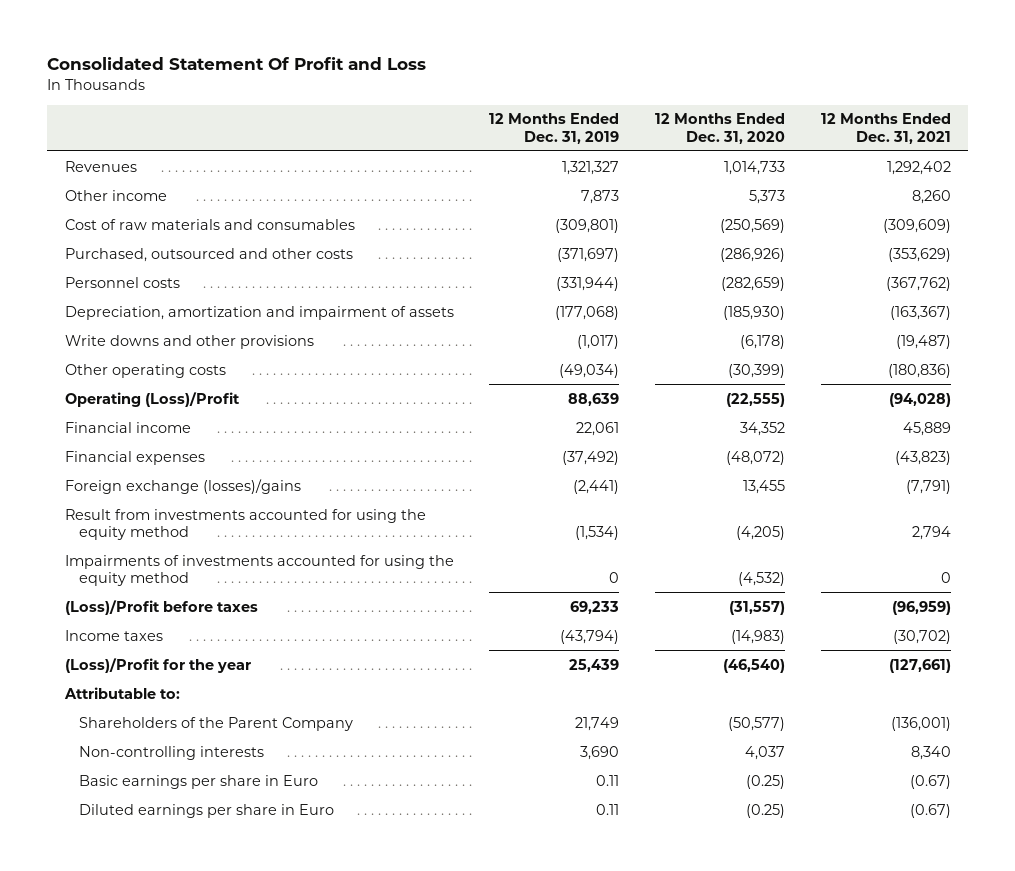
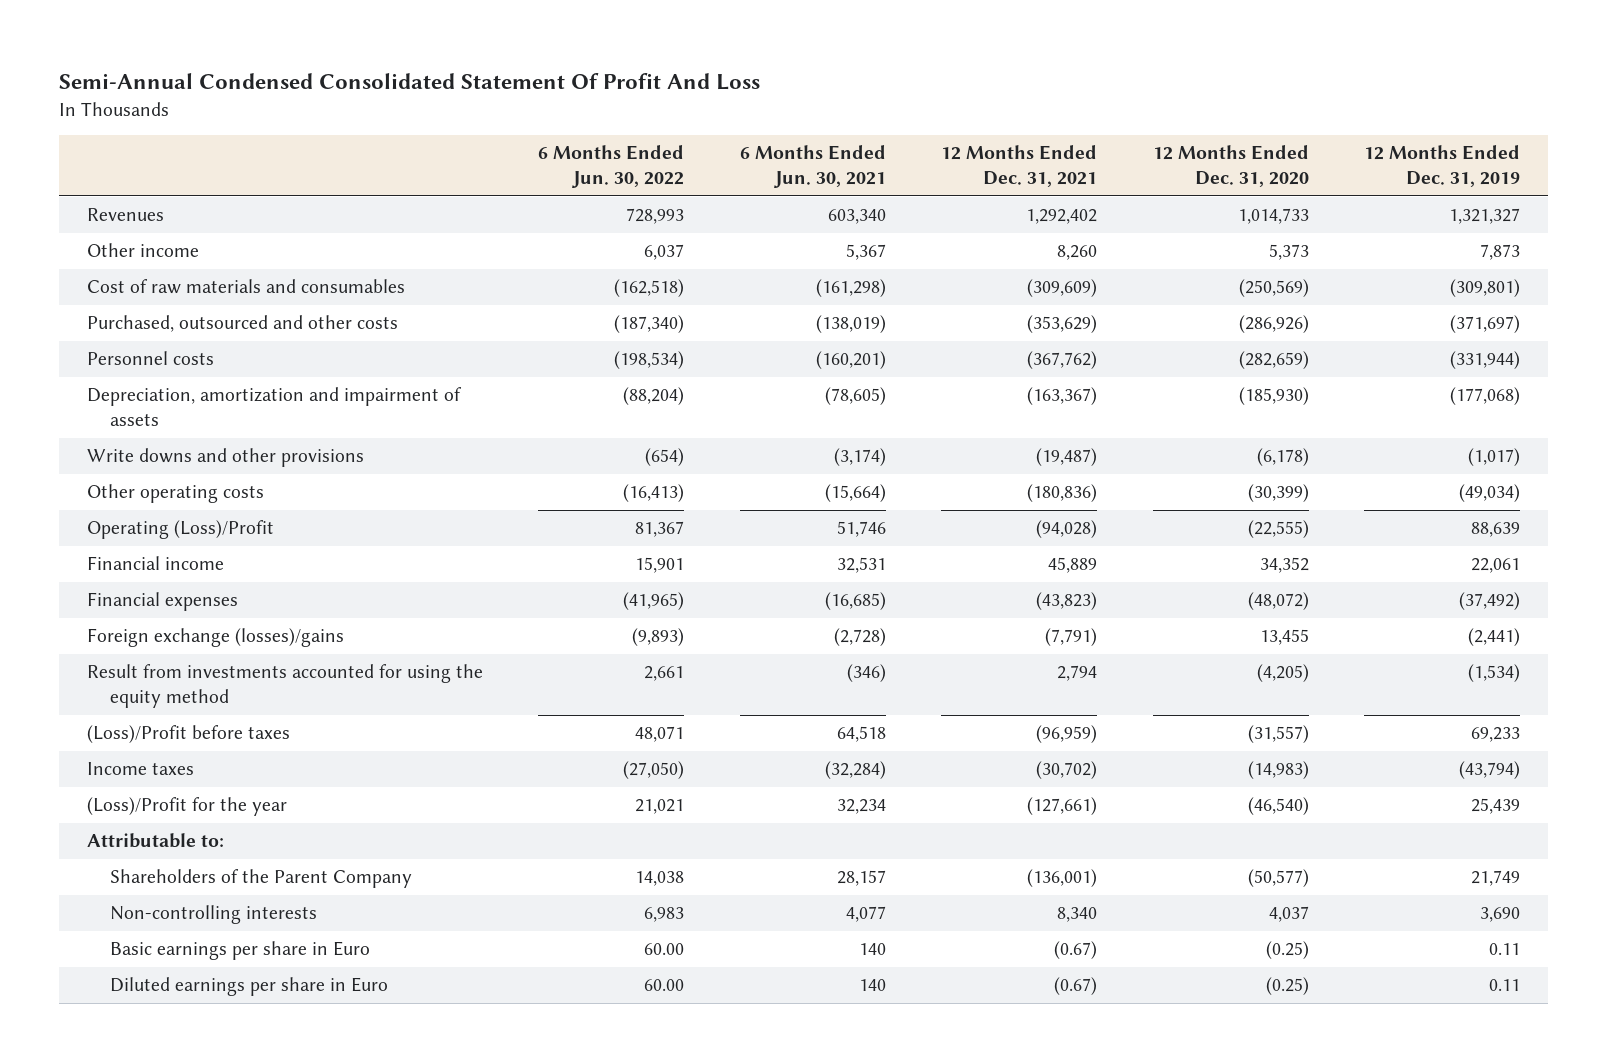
[47,56,427,70] Consolidated Statement Of Profit and Loss -> [59,73,761,91] Semi-Annual Condensed Consolidated Statement Of Profit And Loss
none -> [538,145,685,189] 6 Months Ended Jun. 30, 2022
none -> [739,145,886,189] 6 Months Ended Jun. 30, 2021
[64,554,454,587] Impairments of investments accounted for using the equity method -> none

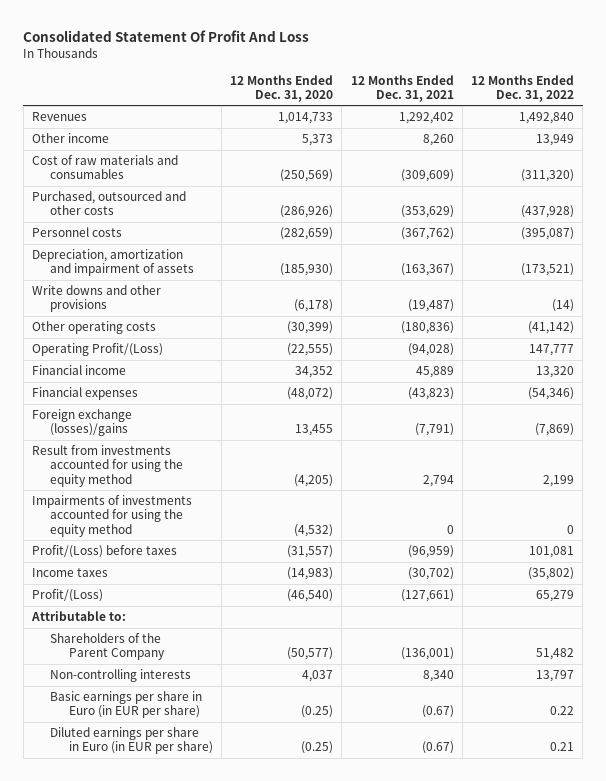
[59,73,761,91] Semi-Annual Condensed Consolidated Statement Of Profit And Loss -> [23,29,310,42] Consolidated Statement Of Profit And Loss
[538,145,685,189] 6 Months Ended Jun. 30, 2022 -> none
[739,145,886,189] 6 Months Ended Jun. 30, 2021 -> none
[1364,145,1521,188] 12 Months Ended Dec. 31, 2019 -> none
none -> [471,74,575,102] 12 Months Ended Dec. 31, 2022
[87,520,275,540] Operating (Loss)/Profit -> [31,343,163,357] Operating Profit/(Loss)
none -> [31,495,192,537] Impairments of investments accounted for using the equity method
[87,725,291,744] (Loss)/Profit before taxes -> [31,545,177,559] Profit/(Loss) before taxes
[87,797,288,817] (Loss)/Profit for the year -> [31,589,103,603] Profit/(Loss)
[109,941,370,961] Basic earnings per share in Euro -> [50,691,203,719] Basic earnings per share in Euro (in EUR per share)
[109,977,388,997] Diluted earnings per share in Euro -> [50,727,213,755] Diluted earnings per share in Euro (in EUR per share)

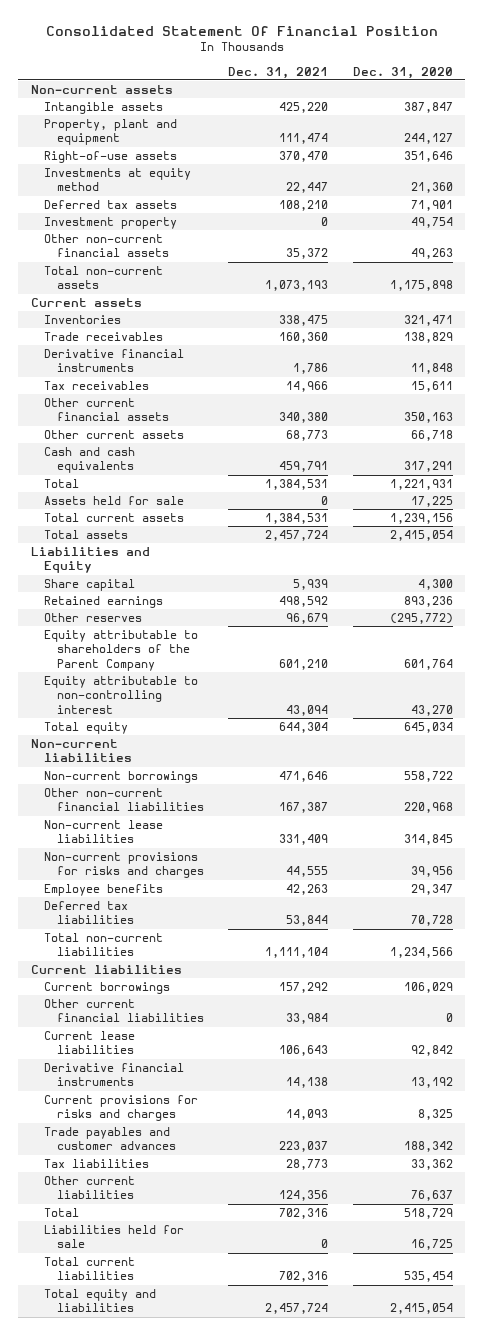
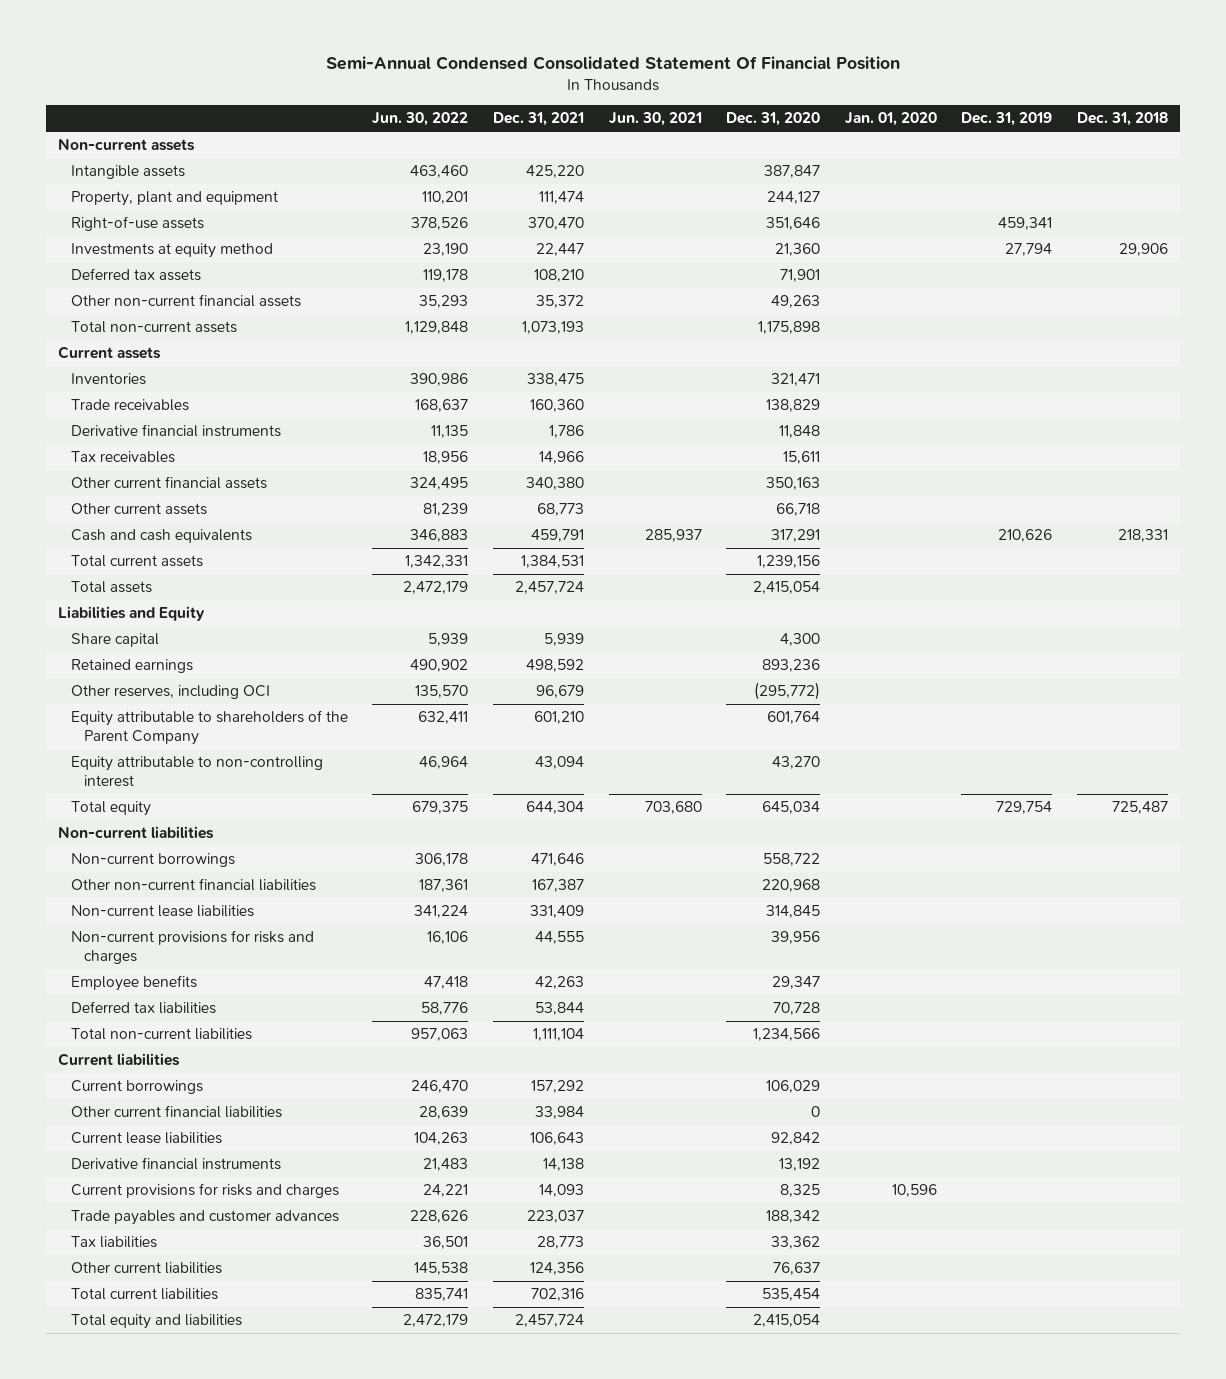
[45,25,438,36] Consolidated Statement Of Financial Position -> [325,56,900,71] Semi-Annual Condensed Consolidated Statement Of Financial Position
none -> [372,112,469,127] Jun. 30, 2022
none -> [608,112,702,127] Jun. 30, 2021
none -> [844,112,937,127] Jan. 01, 2020
none -> [961,112,1053,127] Dec. 31, 2019
none -> [1076,112,1168,127] Dec. 31, 2018
[43,216,177,229] Investment property -> none
[43,478,79,488] Total -> none
[43,495,184,505] Assets held for sale -> none
[43,612,142,622] Other reserves -> [70,685,270,700] Other reserves, including OCI
[43,1207,79,1217] Total -> none
[43,1224,184,1249] Liabilities held for sale -> none

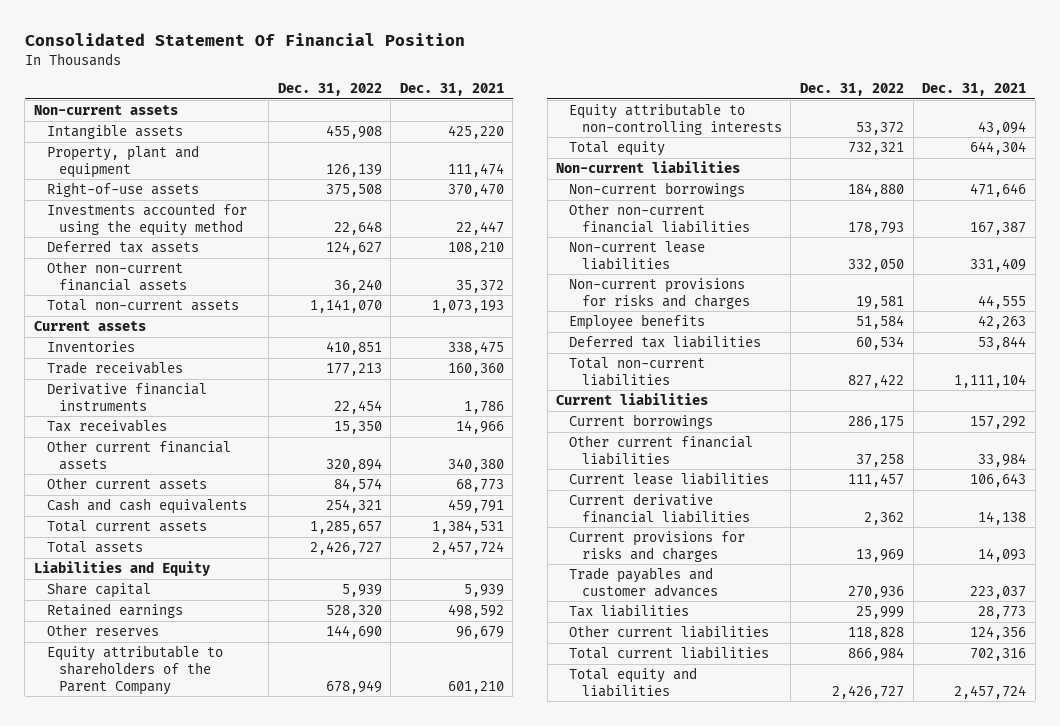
[325,56,900,71] Semi-Annual Condensed Consolidated Statement Of Financial Position -> [24,33,465,47] Consolidated Statement Of Financial Position
[372,112,469,127] Jun. 30, 2022 -> none
[608,112,702,127] Jun. 30, 2021 -> none
[726,112,821,127] Dec. 31, 2020 -> none
[844,112,937,127] Jan. 01, 2020 -> none
[961,112,1053,127] Dec. 31, 2019 -> none
[1076,112,1168,127] Dec. 31, 2018 -> none
none -> [277,83,382,97] Dec. 31, 2022
[70,243,273,259] Investments at equity method -> [46,203,247,236] Investments accounted for using the equity method
[70,685,270,700] Other reserves, including OCI -> [46,624,159,637] Other reserves
[70,756,323,787] Equity attributable to non-controlling interest -> [568,103,782,135] Equity attributable to non-controlling interests
[70,1157,281,1171] Derivative financial instruments -> [568,493,750,523] Current derivative financial liabilities

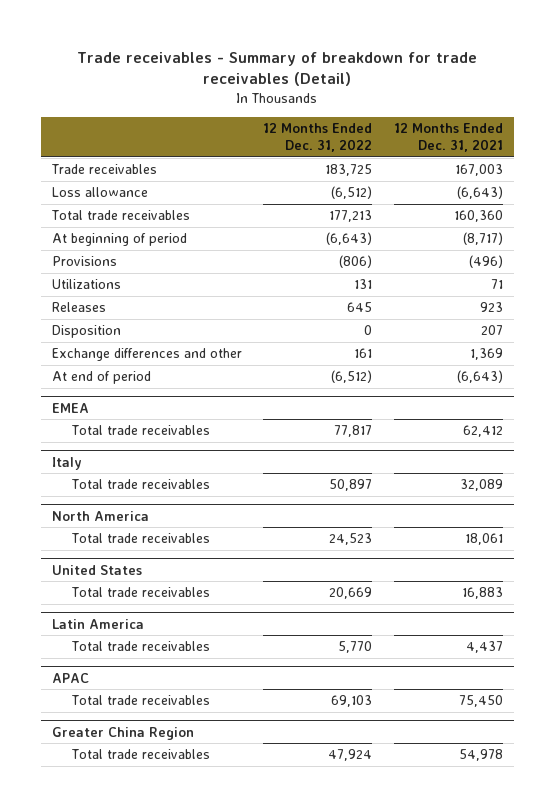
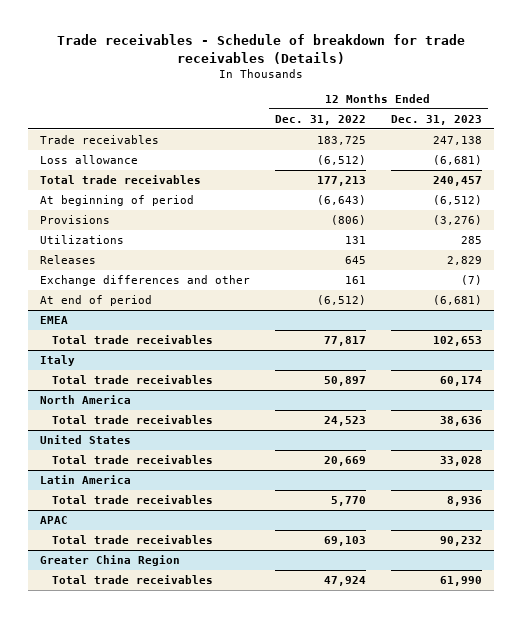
[77,51,478,87] Trade receivables - Summary of breakdown for trade receivables (Detail) -> [56,34,465,64] Trade receivables - Schedule of breakdown for trade receivables (Details)
[394,123,504,153] 12 Months Ended Dec. 31, 2021 -> none
none -> [390,114,482,125] Dec. 31, 2023
[51,325,121,339] Disposition -> none

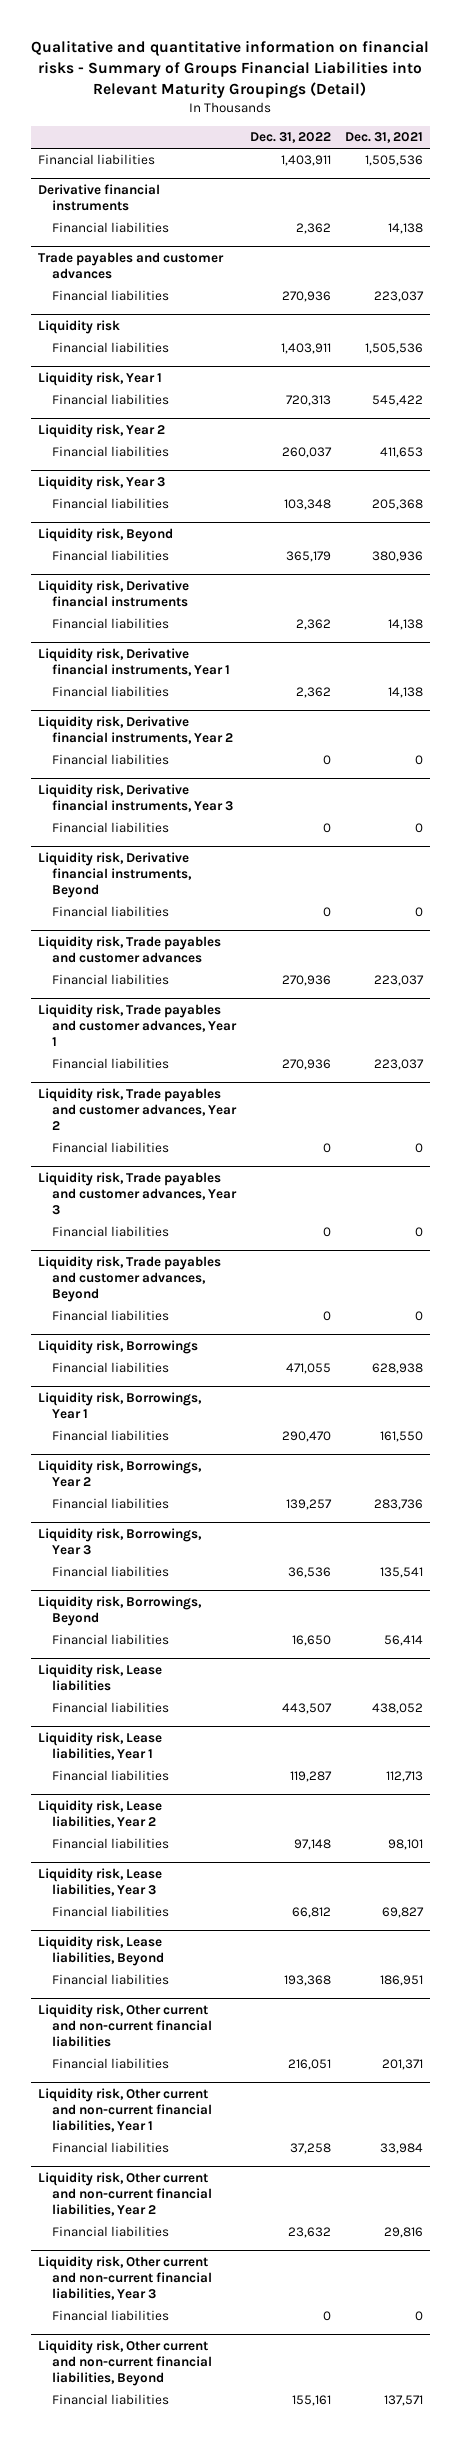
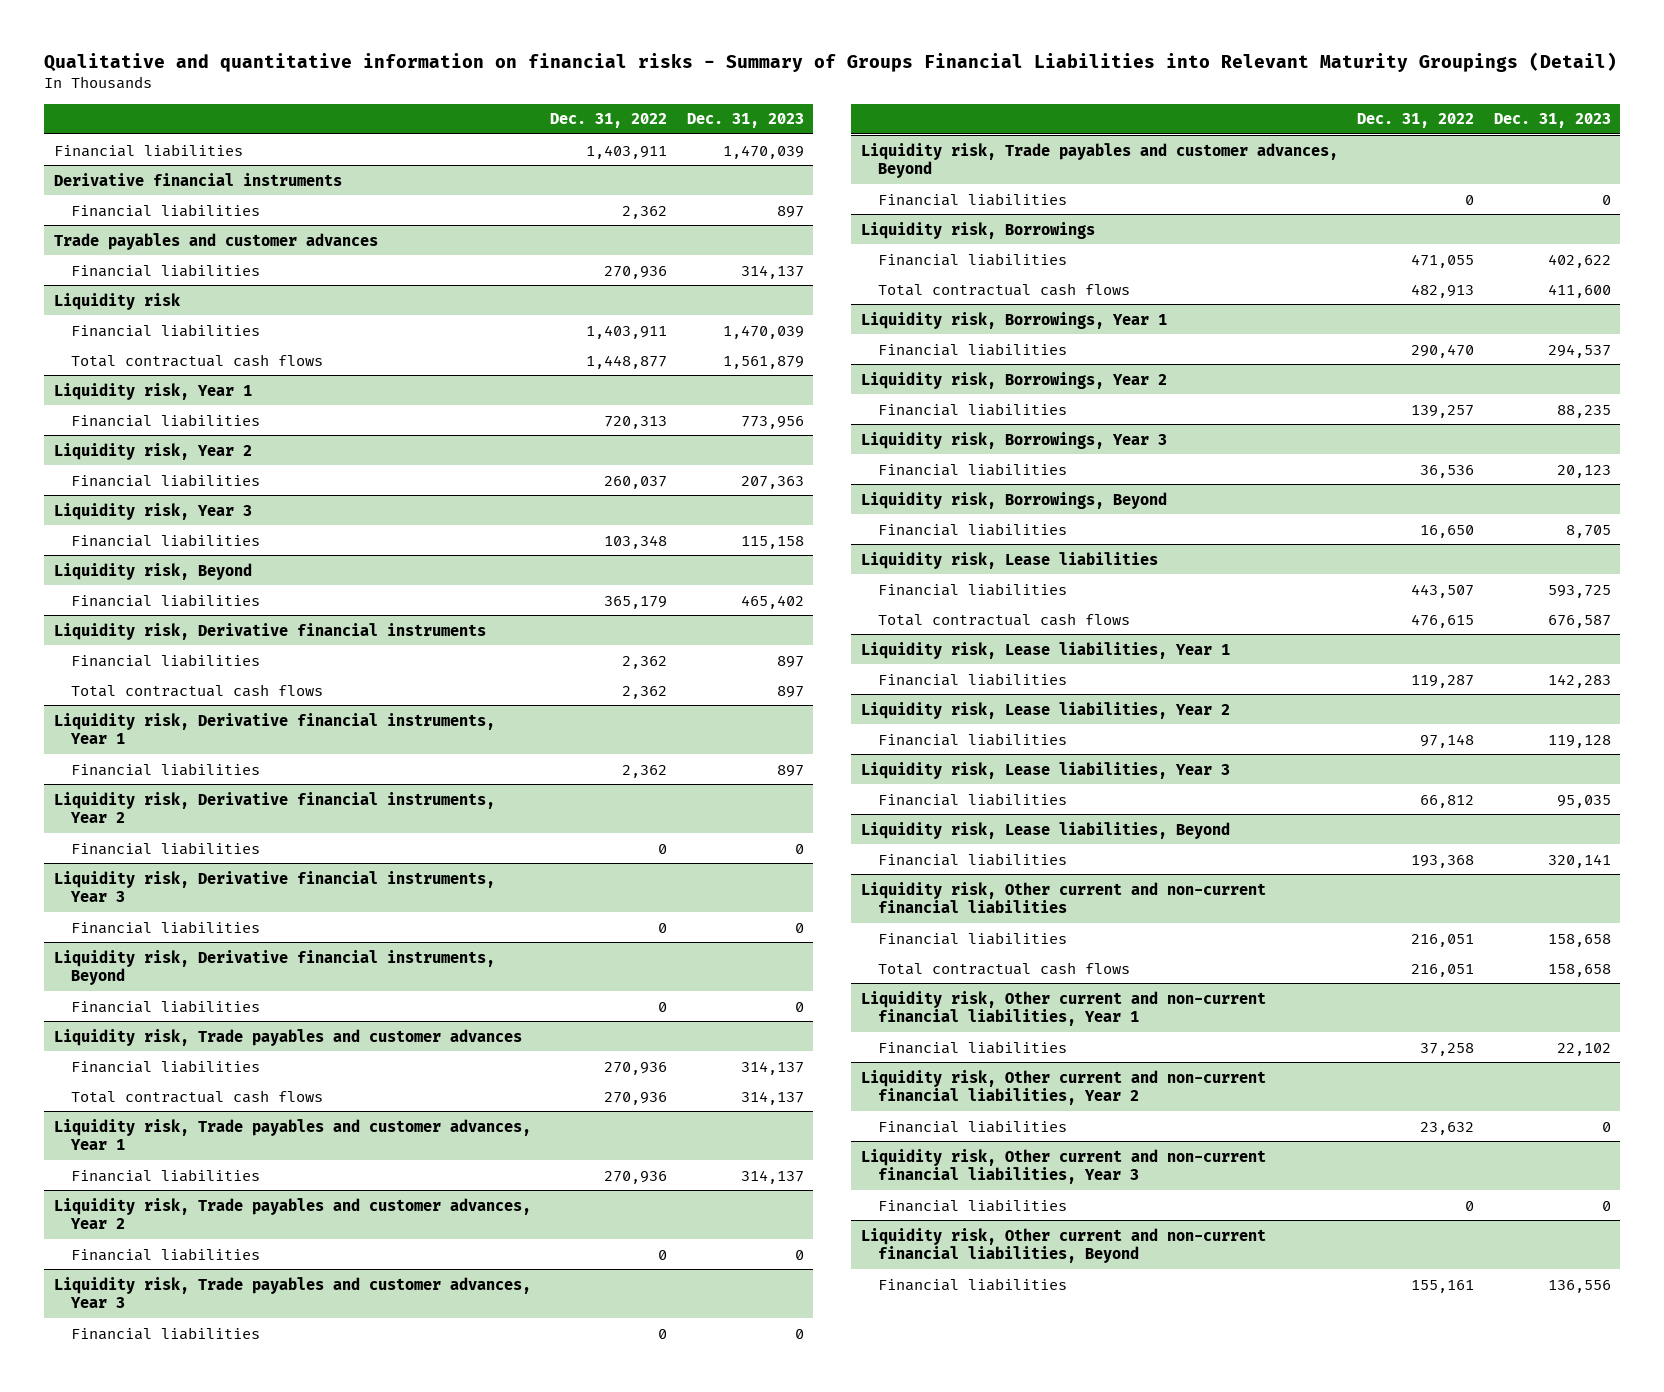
[344,132,423,144] Dec. 31, 2021 -> none
none -> [686,113,804,129] Dec. 31, 2023
none -> [70,353,323,367] Total contractual cash flows
none -> [70,683,323,697] Total contractual cash flows
none -> [70,1089,323,1103] Total contractual cash flows
none -> [877,282,1130,296] Total contractual cash flows
none -> [877,612,1130,626] Total contractual cash flows
none -> [877,961,1130,975] Total contractual cash flows

